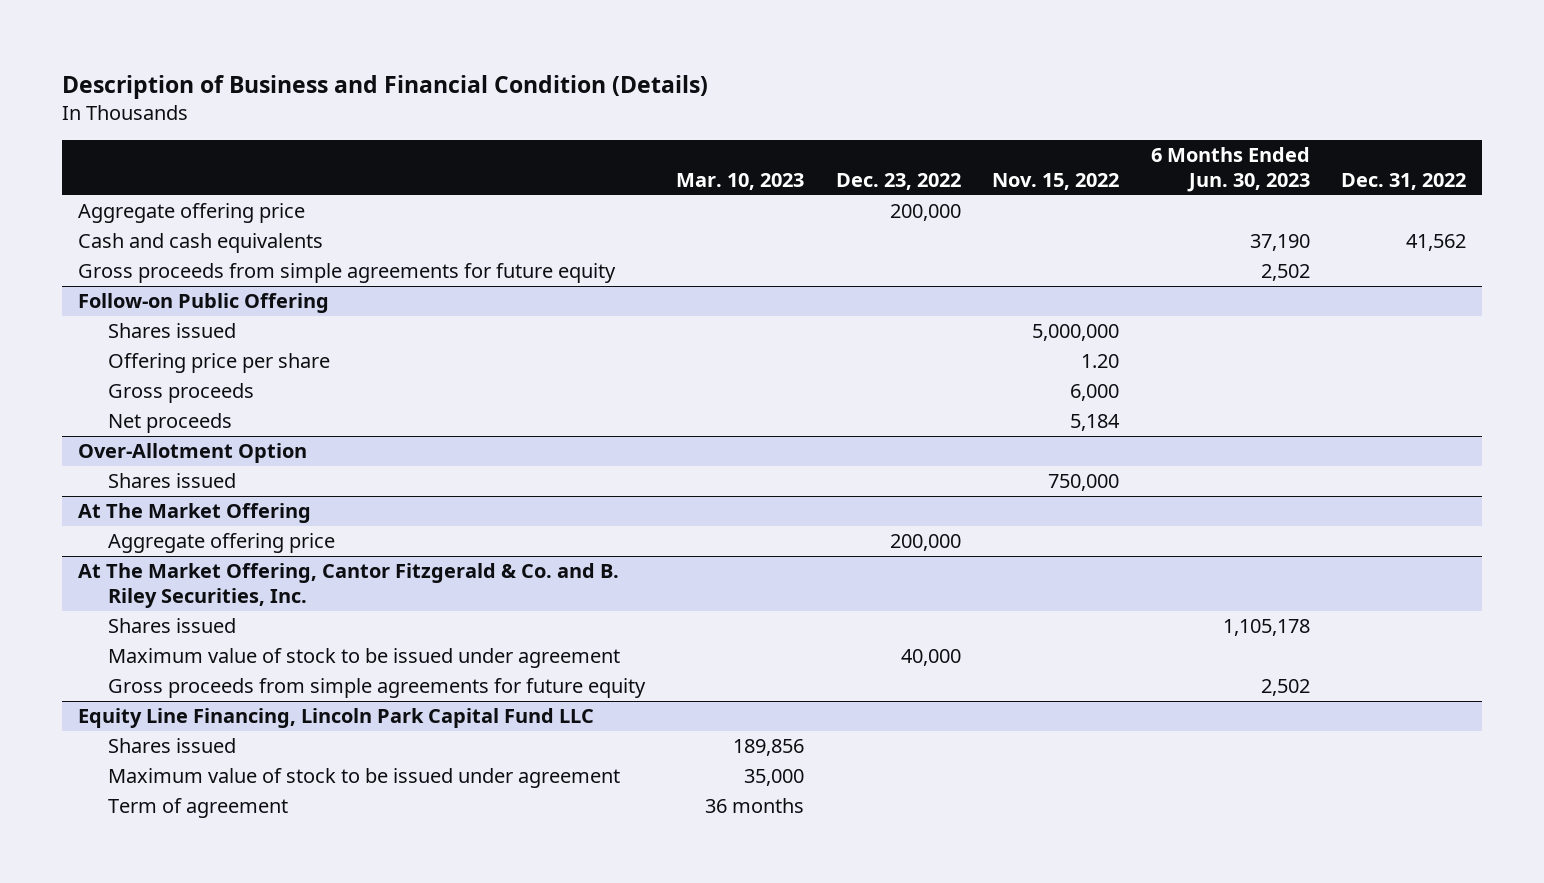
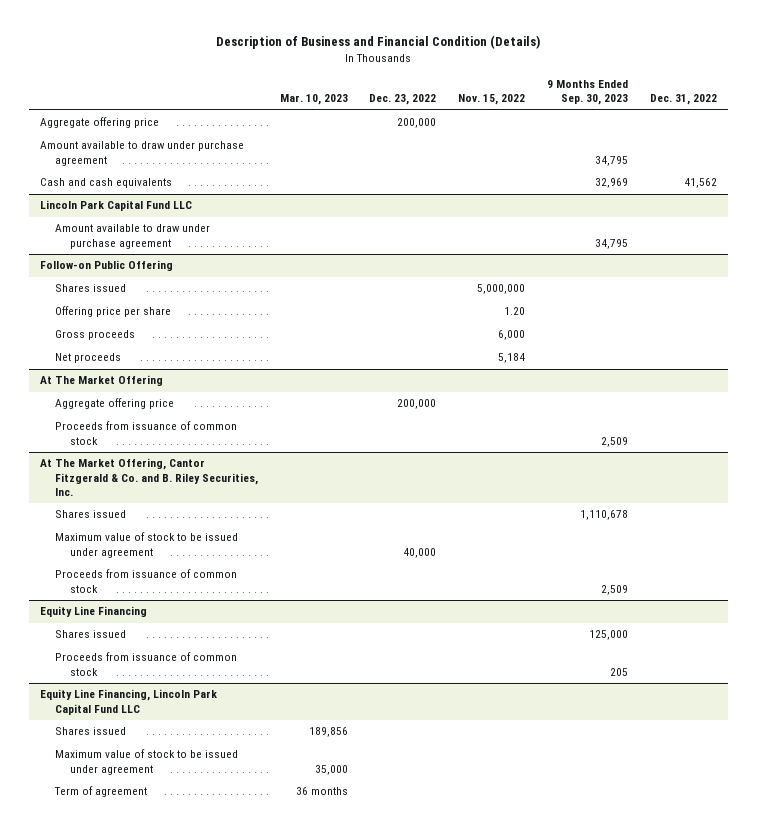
[1150,147,1310,192] 6 Months Ended Jun. 30, 2023 -> none
none -> [547,80,629,106] 9 Months Ended Sep. 30, 2023
none -> [39,141,244,166] Amount available to draw under purchase agreement
[78,263,617,284] Gross proceeds from simple agreements for future equity -> none
none -> [39,200,192,212] Lincoln Park Capital Fund LLC
none -> [54,224,210,249] Amount available to draw under purchase agreement
[78,443,308,464] Over-Allotment Option -> none
[107,473,236,489] Shares issued -> none
none -> [54,421,237,445] Proceeds from issuance of common stock
[107,678,646,699] Gross proceeds from simple agreements for future equity -> [54,569,237,593] Proceeds from issuance of common stock
none -> [39,606,147,618] Equity Line Financing
none -> [54,630,126,639] Shares issued
none -> [54,652,237,676] Proceeds from issuance of common stock

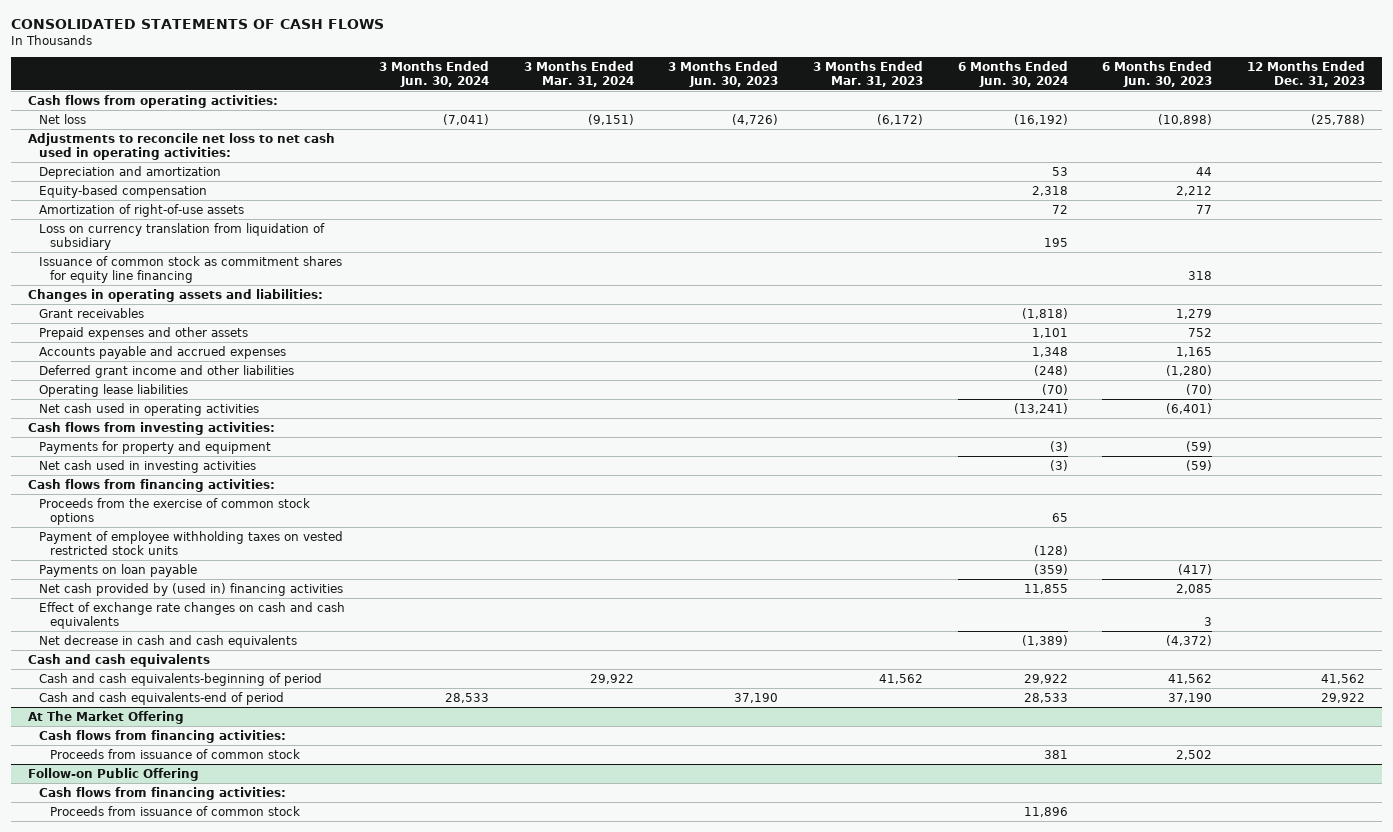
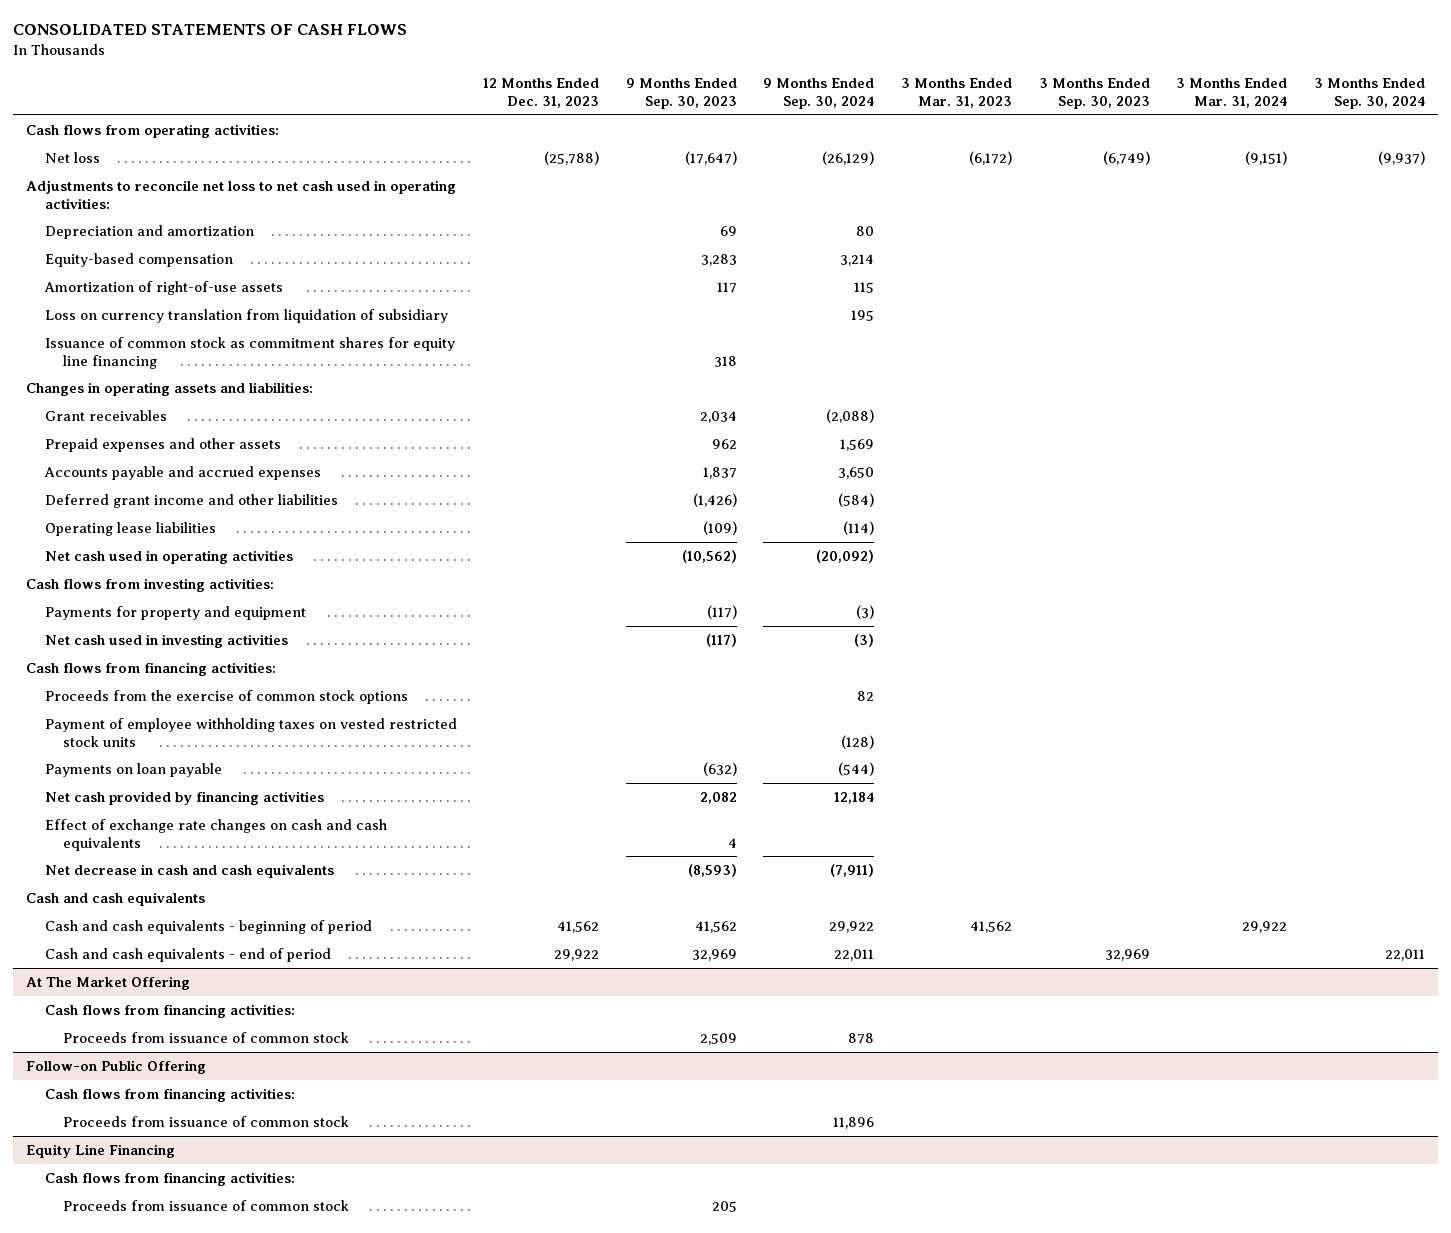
[379,60,490,87] 3 Months Ended Jun. 30, 2024 -> none
[668,60,779,87] 3 Months Ended Jun. 30, 2023 -> none
[957,60,1068,87] 6 Months Ended Jun. 30, 2024 -> none
[1102,60,1213,87] 6 Months Ended Jun. 30, 2023 -> none
none -> [625,78,737,110] 9 Months Ended Sep. 30, 2023
none -> [763,78,875,110] 9 Months Ended Sep. 30, 2024
none -> [1038,78,1150,110] 3 Months Ended Sep. 30, 2023
none -> [1313,78,1425,110] 3 Months Ended Sep. 30, 2024
[38,582,343,596] Net cash provided by (used in) financing activities -> [44,790,324,805] Net cash provided by financing activities
[38,672,322,686] Cash and cash equivalents-beginning of period -> [44,919,372,934] Cash and cash equivalents - beginning of period
[38,691,284,705] Cash and cash equivalents-end of period -> [44,947,331,962] Cash and cash equivalents - end of period
none -> [26,1143,176,1158] Equity Line Financing
none -> [44,1171,295,1186] Cash flows from financing activities:
none -> [62,1199,349,1211] Proceeds from issuance of common stock

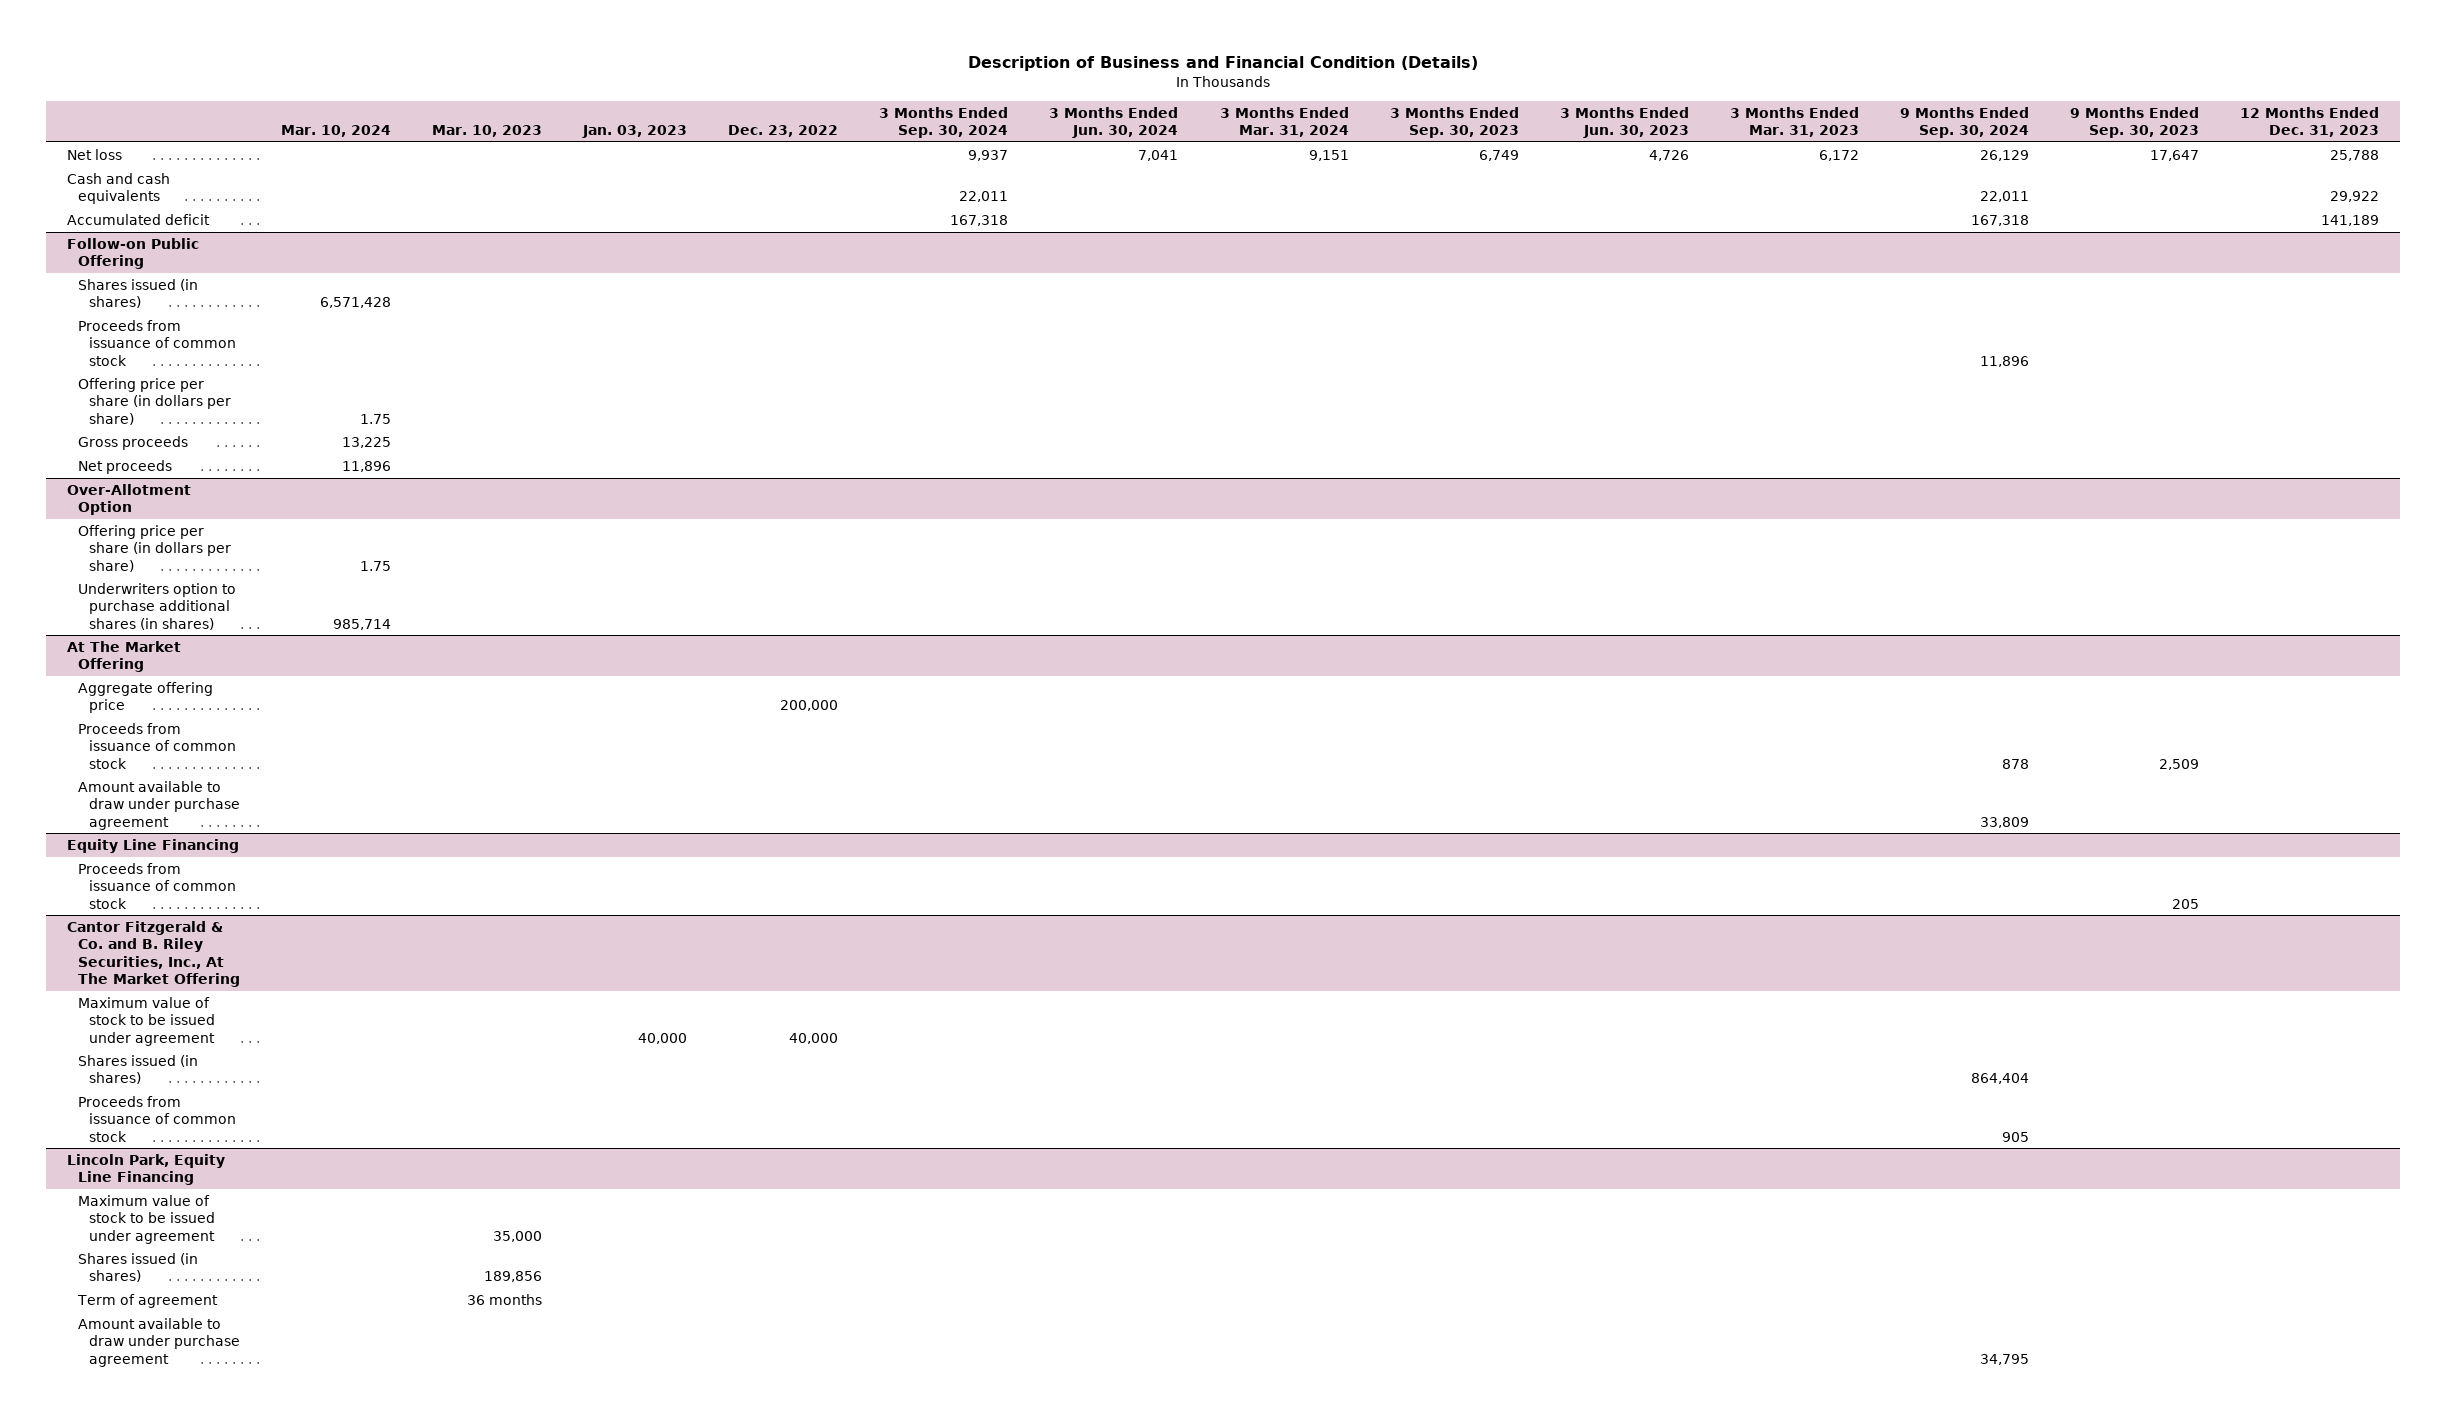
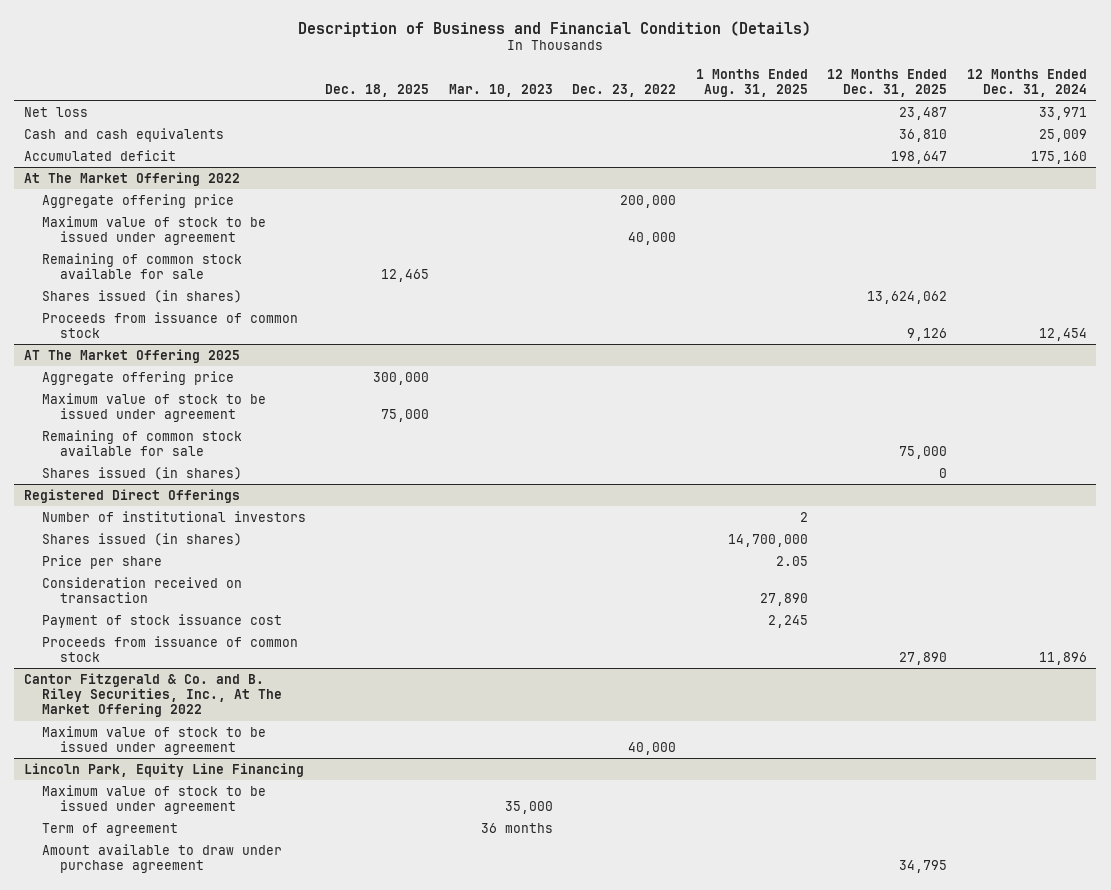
[280,125,391,138] Mar. 10, 2024 -> none
[582,125,688,139] Jan. 03, 2023 -> none
[879,106,1009,139] 3 Months Ended Sep. 30, 2024 -> none
[1049,106,1179,139] 3 Months Ended Jun. 30, 2024 -> none
[1219,106,1349,138] 3 Months Ended Mar. 31, 2024 -> none
[1389,106,1519,139] 3 Months Ended Sep. 30, 2023 -> none
[1559,106,1689,139] 3 Months Ended Jun. 30, 2023 -> none
[1729,106,1859,138] 3 Months Ended Mar. 31, 2023 -> none
[1900,106,2030,139] 9 Months Ended Sep. 30, 2024 -> none
[2070,106,2200,139] 9 Months Ended Sep. 30, 2023 -> none
[2240,106,2380,138] 12 Months Ended Dec. 31, 2023 -> none
none -> [325,83,430,97] Dec. 18, 2025
none -> [695,68,808,97] 1 Months Ended Aug. 31, 2025
none -> [827,68,948,97] 12 Months Ended Dec. 31, 2025
none -> [966,68,1087,97] 12 Months Ended Dec. 31, 2024
[66,237,199,270] Follow-on Public Offering -> none
[77,278,198,309] Shares issued (in shares) -> none
[77,319,236,366] Proceeds from issuance of common stock -> none
[77,377,231,425] Offering price per share (in dollars per share) -> none
[77,435,188,450] Gross proceeds -> none
[77,459,172,474] Net proceeds -> none
[66,483,191,516] Over-Allotment Option -> none
[77,524,231,572] Offering price per share (in dollars per share) -> none
[77,582,236,630] Underwriters option to purchase additional shares (in shares) -> none
[66,640,181,673] At The Market Offering -> [23,171,240,186] At The Market Offering 2022
none -> [41,215,266,245] Maximum value of stock to be issued under agreement
none -> [41,252,242,279] Remaining of common stock available for sale
none -> [41,289,242,303] Shares issued (in shares)
[77,780,240,830] Amount available to draw under purchase agreement -> none
[66,838,239,853] Equity Line Financing -> none
[77,862,236,909] Proceeds from issuance of common stock -> none
none -> [23,348,240,363] AT The Market Offering 2025
none -> [41,370,234,385] Aggregate offering price
none -> [41,392,266,422] Maximum value of stock to be issued under agreement
none -> [41,429,242,456] Remaining of common stock available for sale
none -> [41,466,242,480] Shares issued (in shares)
none -> [23,488,240,503] Registered Direct Offerings
none -> [41,510,306,522] Number of institutional investors
none -> [41,532,242,546] Shares issued (in shares)
none -> [41,554,162,569] Price per share
none -> [41,576,242,603] Consideration received on transaction
none -> [41,613,282,628] Payment of stock issuance cost
none -> [41,635,298,662] Proceeds from issuance of common stock
[66,920,240,987] Cantor Fitzgerald & Co. and B. Riley Securities, Inc., At The Market Offering -> [23,672,282,717] Cantor Fitzgerald & Co. and B. Riley Securities, Inc., At The Market Offering 2022
[77,1054,198,1085] Shares issued (in shares) -> none
[77,1095,236,1142] Proceeds from issuance of common stock -> none
[77,1252,198,1283] Shares issued (in shares) -> none

